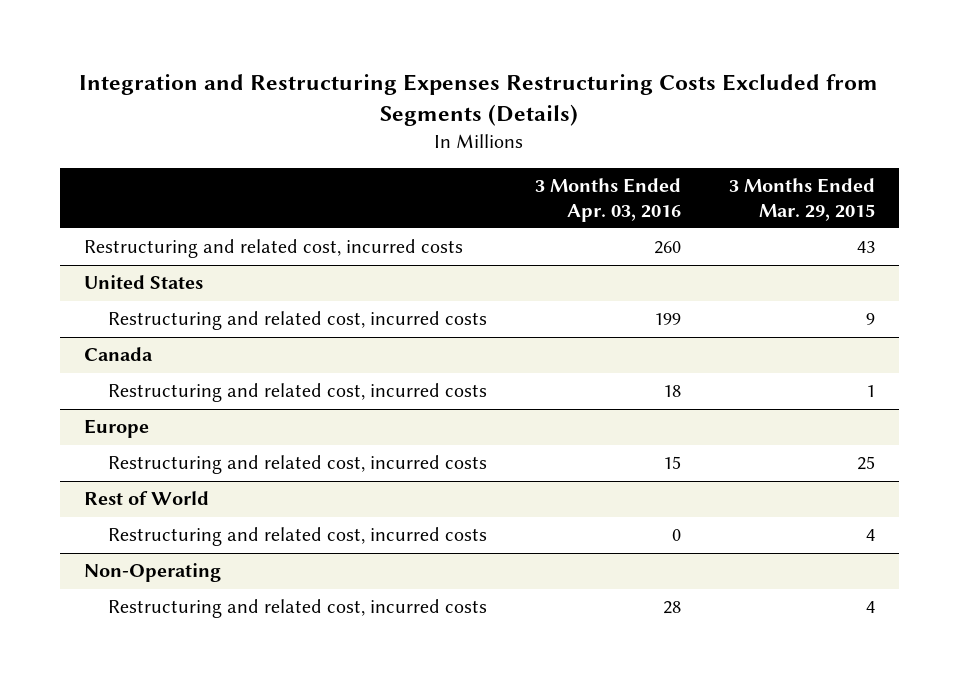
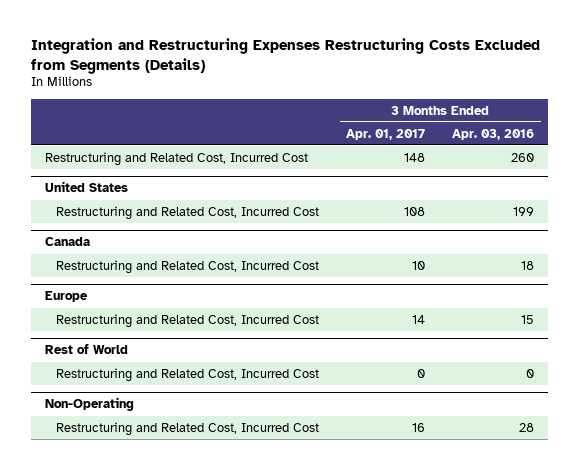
[729,178,876,221] 3 Months Ended Mar. 29, 2015 -> none
none -> [346,128,426,140] Apr. 01, 2017
[83,239,463,259] Restructuring and related cost, incurred costs -> [44,151,308,166] Restructuring and Related Cost, Incurred Cost
[107,311,487,331] Restructuring and related cost, incurred costs -> [56,205,320,220] Restructuring and Related Cost, Incurred Cost
[107,383,487,403] Restructuring and related cost, incurred costs -> [56,259,320,274] Restructuring and Related Cost, Incurred Cost
[107,455,487,475] Restructuring and related cost, incurred costs -> [56,313,320,328] Restructuring and Related Cost, Incurred Cost
[107,527,487,547] Restructuring and related cost, incurred costs -> [56,367,320,382] Restructuring and Related Cost, Incurred Cost
[107,599,487,619] Restructuring and related cost, incurred costs -> [56,421,320,436] Restructuring and Related Cost, Incurred Cost

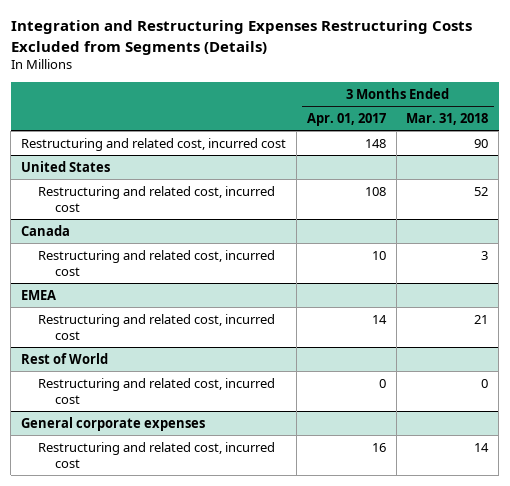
[452,128,535,140] Apr. 03, 2016 -> none
none -> [406,112,489,125] Mar. 31, 2018
[44,151,308,166] Restructuring and Related Cost, Incurred Cost -> [21,137,287,151] Restructuring and related cost, incurred cost
[56,205,320,220] Restructuring and Related Cost, Incurred Cost -> [37,185,275,213] Restructuring and related cost, incurred cost
[44,291,88,303] Europe -> none
[56,259,320,274] Restructuring and Related Cost, Incurred Cost -> [37,249,275,277] Restructuring and related cost, incurred cost
none -> [21,289,57,300] EMEA
[56,313,320,328] Restructuring and Related Cost, Incurred Cost -> [37,313,275,341] Restructuring and related cost, incurred cost
[56,367,320,382] Restructuring and Related Cost, Incurred Cost -> [37,377,275,405] Restructuring and related cost, incurred cost
[44,397,134,412] Non-Operating -> [21,416,206,431] General corporate expenses
[56,421,320,436] Restructuring and Related Cost, Incurred Cost -> [37,441,275,469] Restructuring and related cost, incurred cost

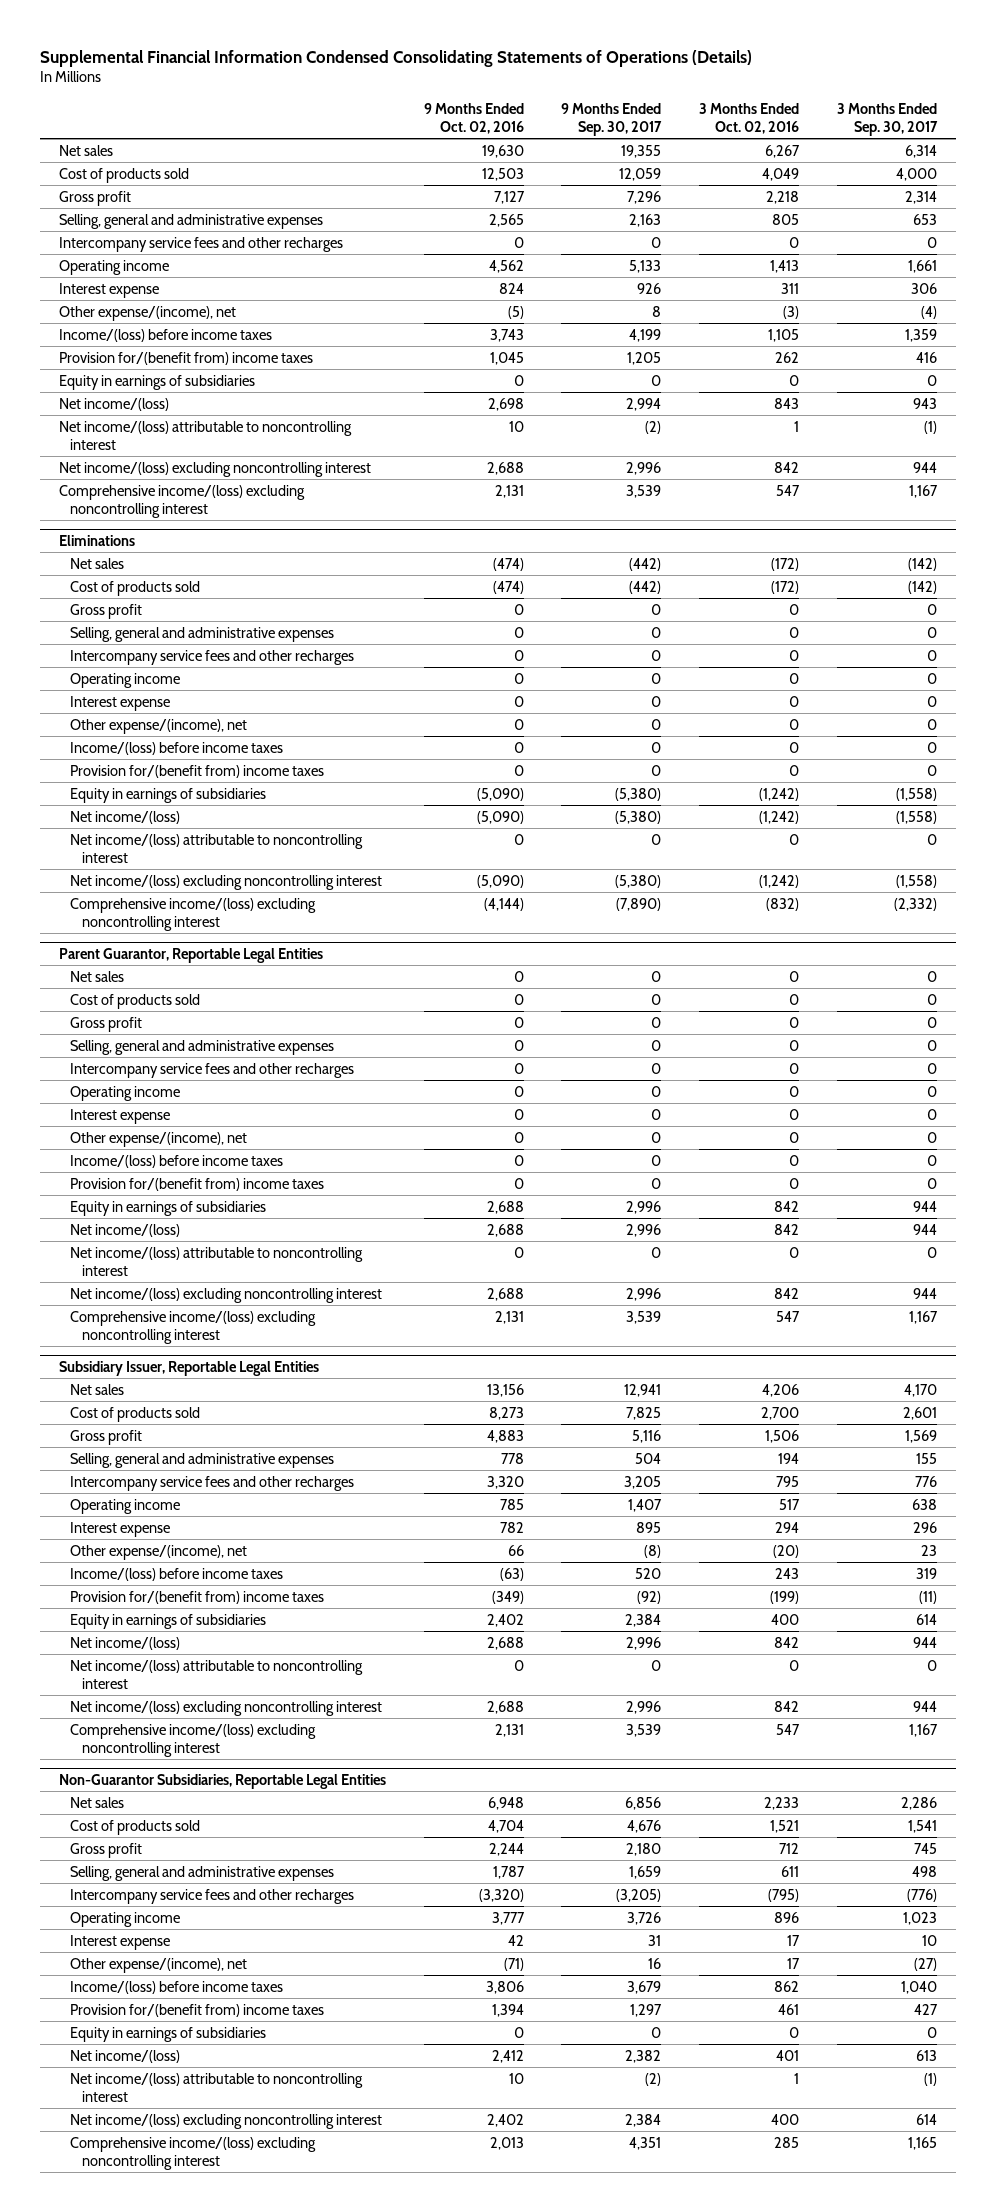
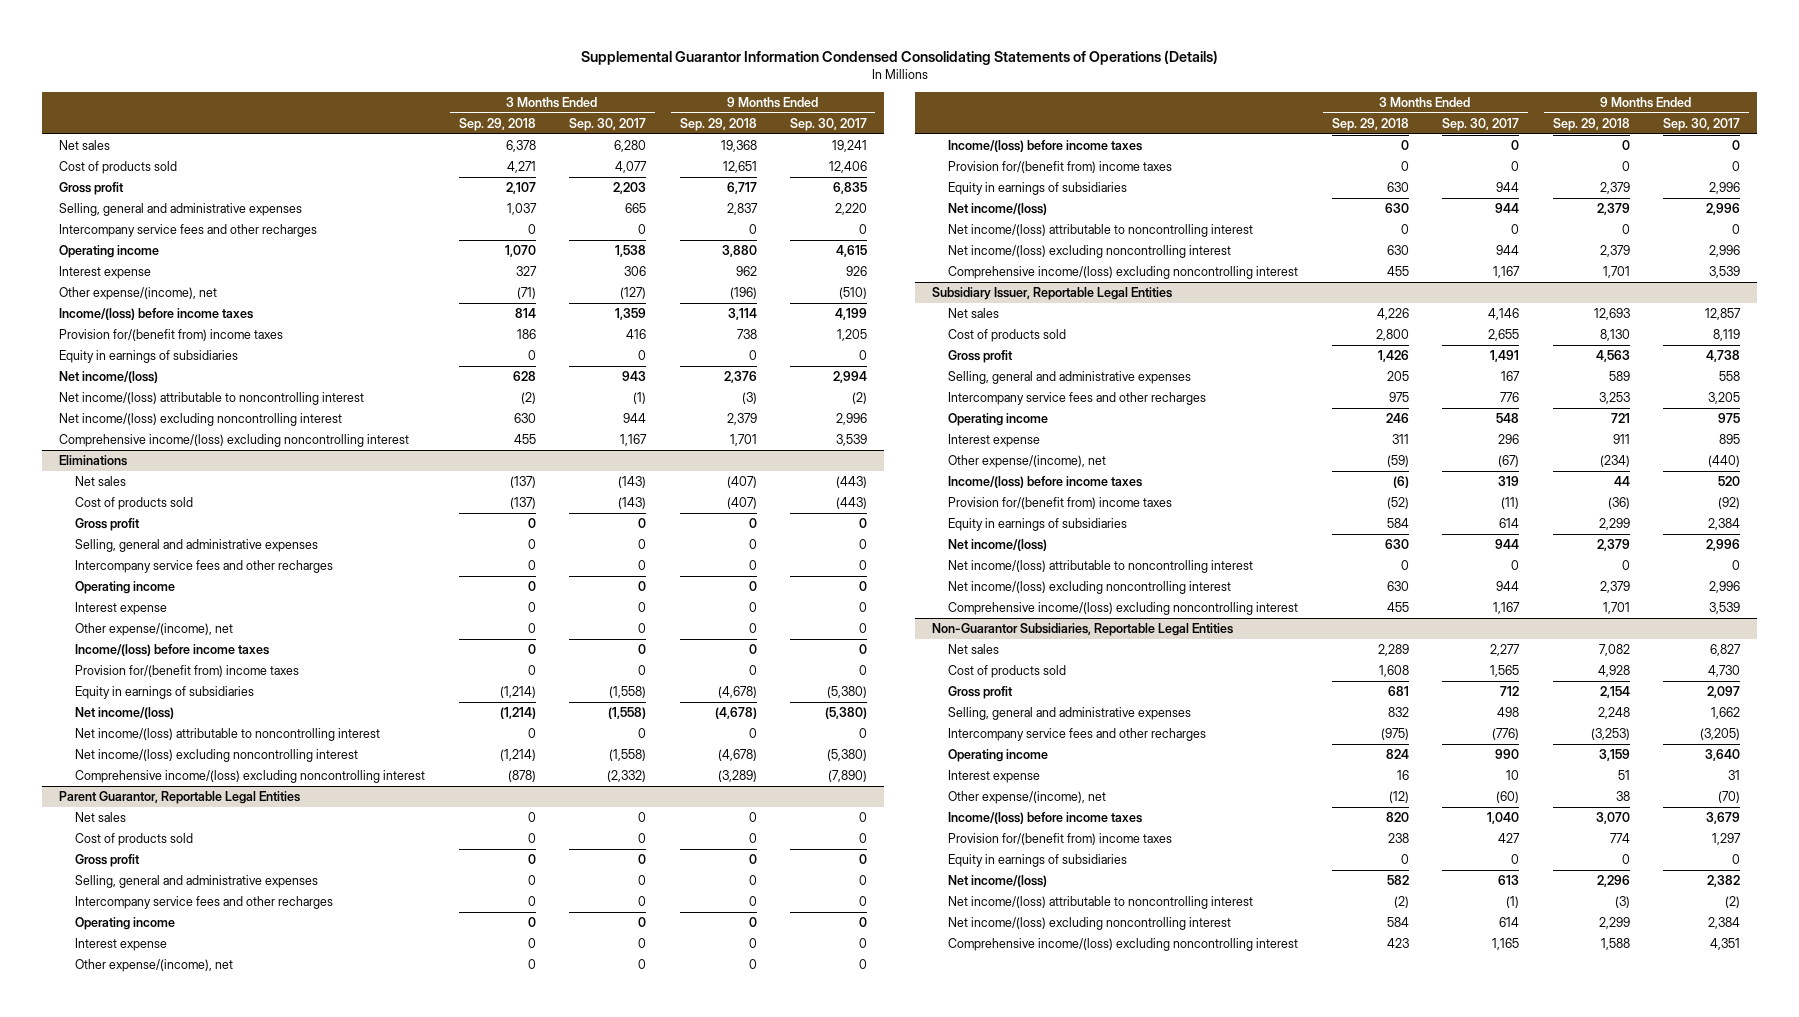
[39,49,752,67] Supplemental Financial Information Condensed Consolidating Statements of Operations (Details) -> [580,50,1218,66] Supplemental Guarantor Information Condensed Consolidating Statements of Operations (Details)
[423,102,524,134] 9 Months Ended Oct. 02, 2016 -> none
[699,102,800,134] 3 Months Ended Oct. 02, 2016 -> none
none -> [458,117,536,131] Sep. 29, 2018
none -> [679,117,757,131] Sep. 29, 2018
[621,144,662,158] 19,355 -> [832,140,868,153] 19,241
[905,144,938,158] 6,314 -> [614,140,647,153] 6,280
[619,167,662,181] 12,059 -> [829,161,868,174] 12,406
[896,167,938,181] 4,000 -> [615,161,648,174] 4,077
[627,190,662,204] 7,296 -> [833,182,868,195] 6,835
[905,190,938,204] 2,314 -> [613,182,647,195] 2,203
[629,213,662,227] 2,163 -> [835,203,868,216] 2,220
[913,213,938,225] 653 -> [625,203,647,214] 665
[629,259,662,273] 5,133 -> [836,245,868,258] 4,615
[908,259,938,273] 1,661 -> [615,245,647,258] 1,538
[652,305,662,317] 8 -> [839,287,868,300] (510)
[921,305,938,319] (4) -> [620,287,647,300] (127)
[629,557,662,571] (442) -> [836,476,868,489] (443)
[908,557,938,571] (142) -> [618,476,647,489] (143)
[629,580,662,594] (442) -> [836,497,868,510] (443)
[908,580,938,594] (142) -> [618,497,647,510] (143)
[624,1383,662,1397] 12,941 -> [1705,308,1742,321] 12,857
[904,1383,938,1397] 4,170 -> [1488,308,1520,321] 4,146
[626,1406,662,1420] 7,825 -> [1713,329,1741,342] 8,119
[903,1406,938,1420] 2,601 -> [1488,329,1520,342] 2,655
[632,1429,662,1443] 5,116 -> [1706,350,1741,363] 4,738
[905,1429,938,1443] 1,569 -> [1490,350,1520,363] 1,491
[635,1452,662,1464] 504 -> [1719,371,1741,382] 558
[916,1452,938,1464] 155 -> [1501,371,1521,382] 167
[628,1498,663,1512] 1,407 -> [1718,413,1741,424] 975
[912,1498,938,1510] 638 -> [1496,413,1520,424] 548
[644,1544,662,1558] (8) -> [1708,455,1741,468] (440)
[921,1544,938,1556] 23 -> [1498,455,1520,468] (67)
[625,1796,662,1810] 6,856 -> [1710,644,1742,657] 6,827
[901,1796,938,1810] 2,286 -> [1490,644,1521,657] 2,277
[627,1819,662,1833] 4,676 -> [1708,665,1741,678] 4,730
[908,1819,938,1833] 1,541 -> [1490,665,1520,678] 1,565
[626,1842,662,1856] 2,180 -> [1707,686,1741,699] 2,097
[914,1842,938,1854] 745 -> [1500,686,1520,697] 712
[629,1865,662,1879] 1,659 -> [1711,707,1741,720] 1,662
[627,1911,662,1925] 3,726 -> [1705,749,1741,762] 3,640
[903,1911,938,1925] 1,023 -> [1495,749,1520,760] 990
[648,1957,662,1969] 16 -> [1718,791,1741,804] (70)
[914,1957,938,1971] (27) -> [1496,791,1520,804] (60)

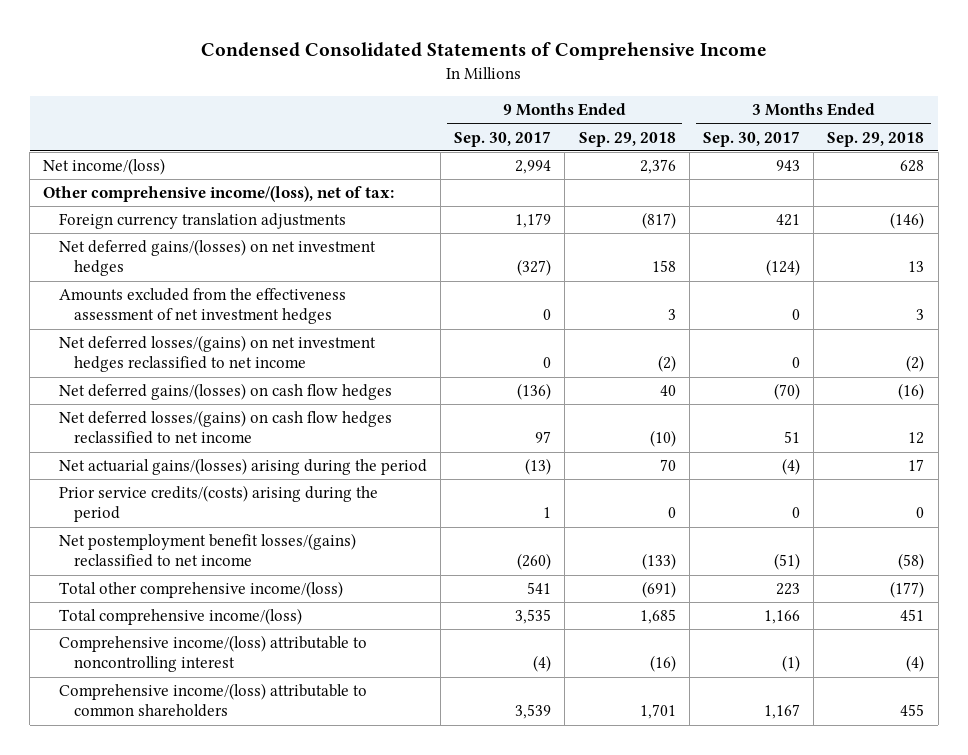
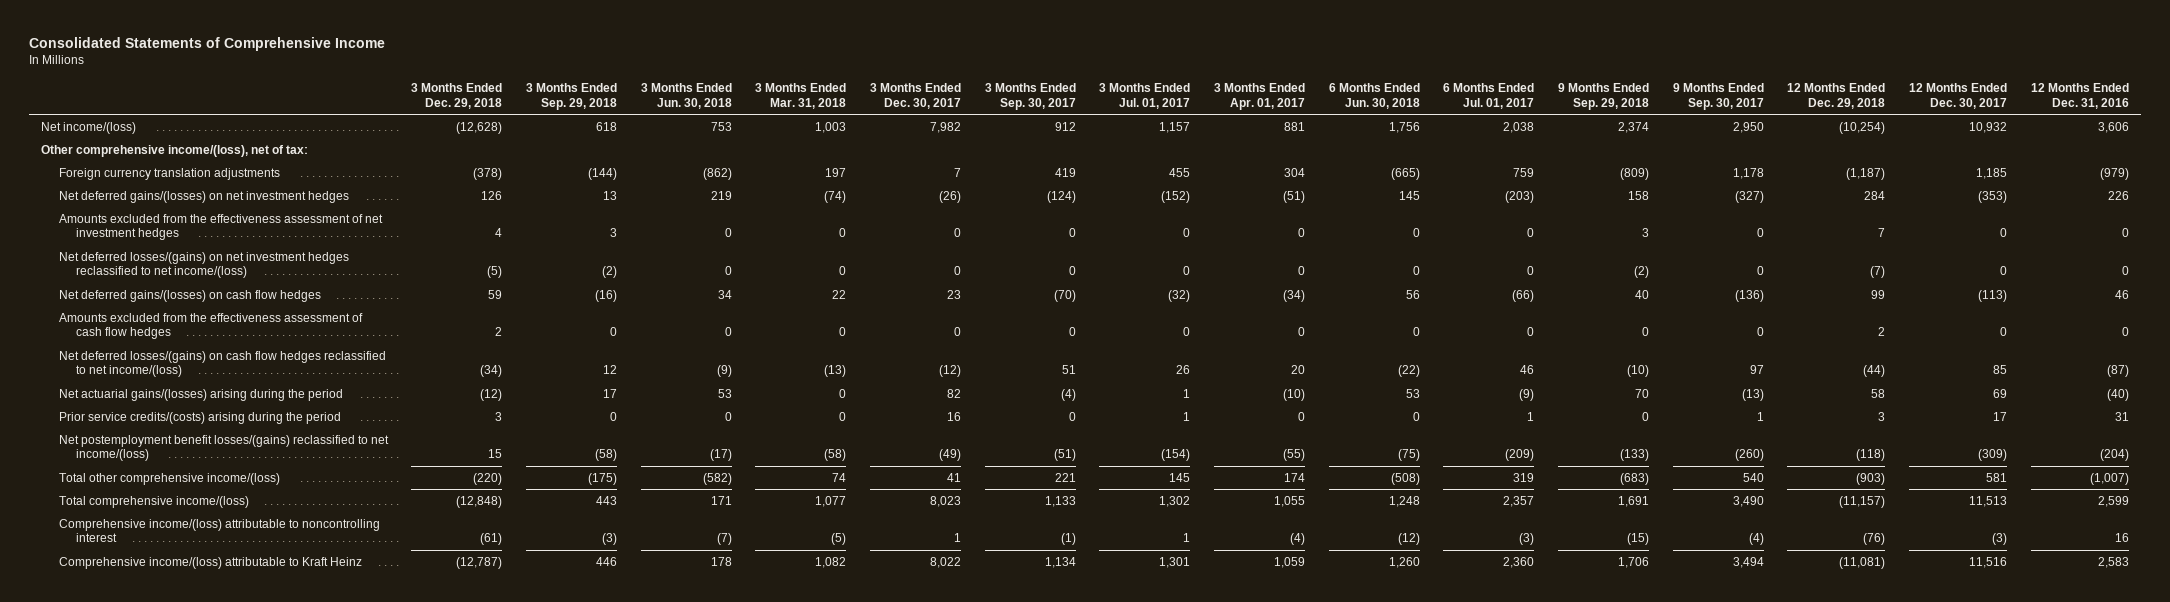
[200,42,767,61] Condensed Consolidated Statements of Comprehensive Income -> [28,36,385,51] Consolidated Statements of Comprehensive Income
none -> [411,83,503,109] 3 Months Ended Dec. 29, 2018
none -> [640,83,732,109] 3 Months Ended Jun. 30, 2018
none -> [755,83,847,109] 3 Months Ended Mar. 31, 2018
none -> [869,83,961,109] 3 Months Ended Dec. 30, 2017
none -> [1099,83,1191,109] 3 Months Ended Jul. 01, 2017
none -> [1214,83,1306,110] 3 Months Ended Apr. 01, 2017
none -> [1328,83,1420,109] 6 Months Ended Jun. 30, 2018
none -> [1443,83,1535,109] 6 Months Ended Jul. 01, 2017
none -> [1787,83,1886,109] 12 Months Ended Dec. 29, 2018
none -> [1909,83,2008,109] 12 Months Ended Dec. 30, 2017
none -> [2030,83,2129,109] 12 Months Ended Dec. 31, 2016
[515,160,552,175] 2,994 -> [1732,121,1764,133] 2,950
[639,159,676,175] 2,376 -> [1618,121,1650,133] 2,374
[775,160,800,172] 943 -> [1054,121,1076,131] 912
[900,160,925,173] 628 -> [595,121,617,131] 618
[515,213,552,229] 1,179 -> [1732,167,1764,179] 1,178
[641,212,676,230] (817) -> [1620,167,1650,180] (809)
[775,214,800,227] 421 -> [1054,167,1076,177] 419
[890,212,925,230] (146) -> [587,167,617,180] (144)
[58,335,376,373] Net deferred losses/(gains) on net investment hedges reclassified to net income -> [58,251,349,279] Net deferred losses/(gains) on net investment hedges reclassified to net income/(loss)
none -> [58,312,363,340] Amounts excluded from the effectiveness assessment of cash flow hedges
[58,410,392,445] Net deferred losses/(gains) on cash flow hedges reclassified to net income -> [58,350,386,378] Net deferred losses/(gains) on cash flow hedges reclassified to net income/(loss)
[58,533,356,568] Net postemployment benefit losses/(gains) reclassified to net income -> [58,434,389,462] Net postemployment benefit losses/(gains) reclassified to net income/(loss)
[527,582,552,595] 541 -> [1742,472,1764,482] 540
[641,581,676,599] (691) -> [1620,472,1650,485] (683)
[775,583,800,596] 223 -> [1054,472,1076,482] 221
[890,581,925,599] (177) -> [587,472,617,485] (175)
[515,609,552,625] 3,535 -> [1732,495,1764,507] 3,490
[639,609,676,625] 1,685 -> [1618,495,1650,507] 1,691
[763,610,800,625] 1,166 -> [1044,495,1076,507] 1,133
[900,609,925,622] 451 -> [595,495,617,505] 443
[649,655,676,673] (16) -> [1627,533,1650,546] (15)
[906,655,925,673] (4) -> [601,533,617,546] (3)
[58,683,367,718] Comprehensive income/(loss) attributable to common shareholders -> [58,556,362,569] Comprehensive income/(loss) attributable to Kraft Heinz
[515,704,552,720] 3,539 -> [1732,556,1764,568] 3,494
[639,704,676,720] 1,701 -> [1618,556,1650,568] 1,706
[763,704,800,720] 1,167 -> [1044,556,1076,568] 1,134
[900,704,925,717] 455 -> [595,556,617,566] 446

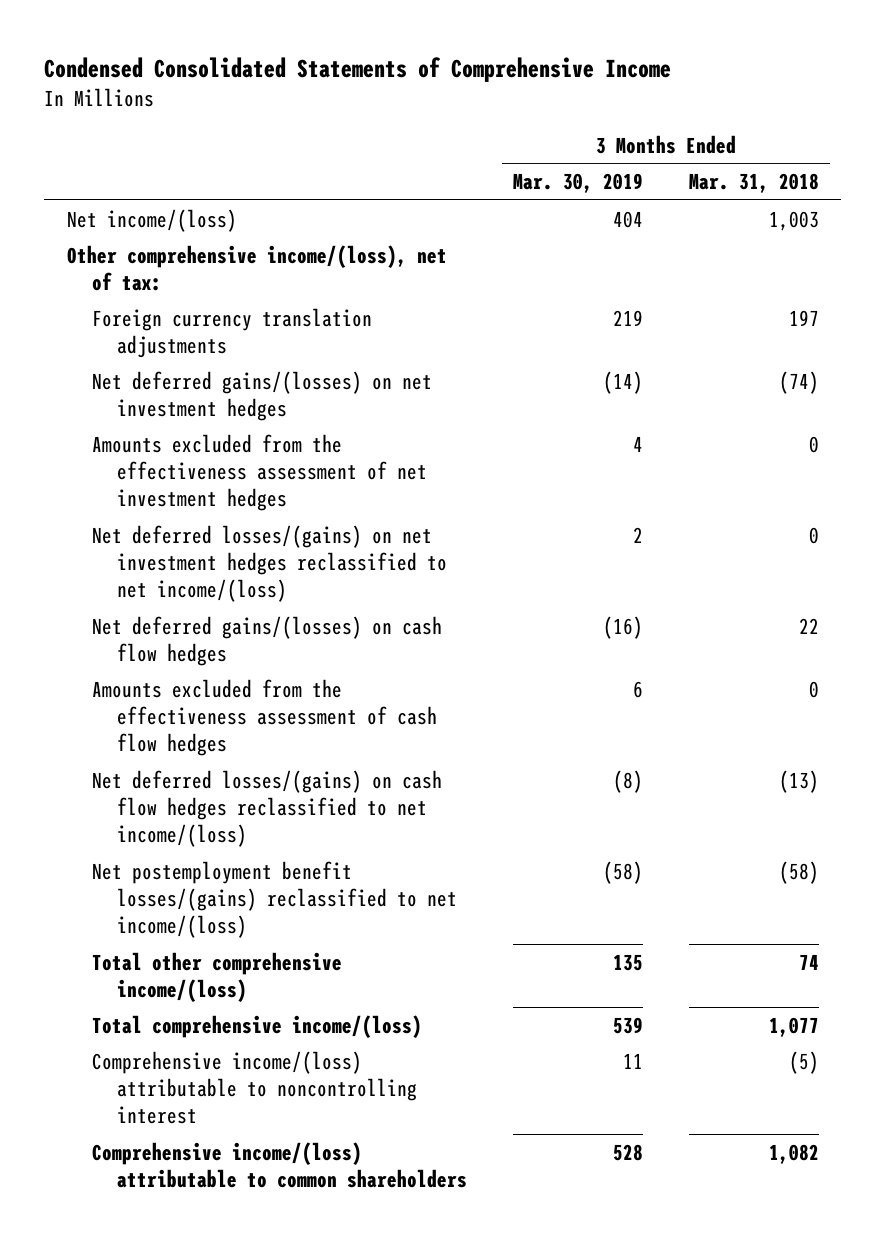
[28,36,385,51] Consolidated Statements of Comprehensive Income -> [43,56,671,82] Condensed Consolidated Statements of Comprehensive Income
[411,83,503,109] 3 Months Ended Dec. 29, 2018 -> none
[525,83,617,110] 3 Months Ended Sep. 29, 2018 -> none
[640,83,732,109] 3 Months Ended Jun. 30, 2018 -> none
[869,83,961,109] 3 Months Ended Dec. 30, 2017 -> none
[984,83,1076,110] 3 Months Ended Sep. 30, 2017 -> none
[1099,83,1191,109] 3 Months Ended Jul. 01, 2017 -> none
[1214,83,1306,110] 3 Months Ended Apr. 01, 2017 -> none
[1328,83,1420,109] 6 Months Ended Jun. 30, 2018 -> none
[1443,83,1535,109] 6 Months Ended Jul. 01, 2017 -> none
[1558,83,1650,110] 9 Months Ended Sep. 29, 2018 -> none
[1672,83,1764,110] 9 Months Ended Sep. 30, 2017 -> none
[1787,83,1886,109] 12 Months Ended Dec. 29, 2018 -> none
[1909,83,2008,109] 12 Months Ended Dec. 30, 2017 -> none
[2030,83,2129,109] 12 Months Ended Dec. 31, 2016 -> none
none -> [512,172,643,193] Mar. 30, 2019
[58,388,343,401] Net actuarial gains/(losses) arising during the period -> none
[58,411,341,424] Prior service credits/(costs) arising during the period -> none
[58,556,362,569] Comprehensive income/(loss) attributable to Kraft Heinz -> [91,1141,468,1188] Comprehensive income/(loss) attributable to common shareholders

